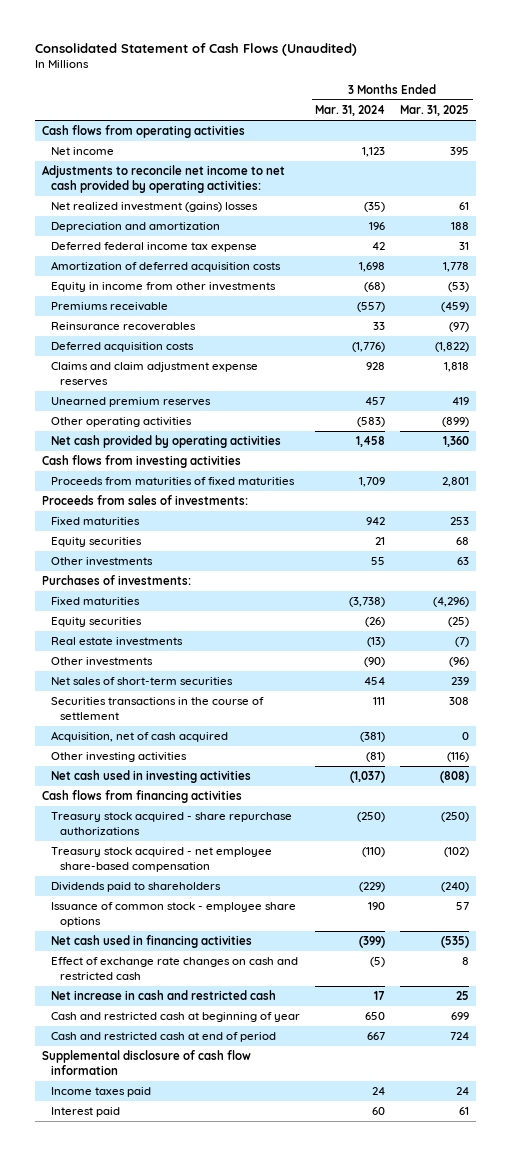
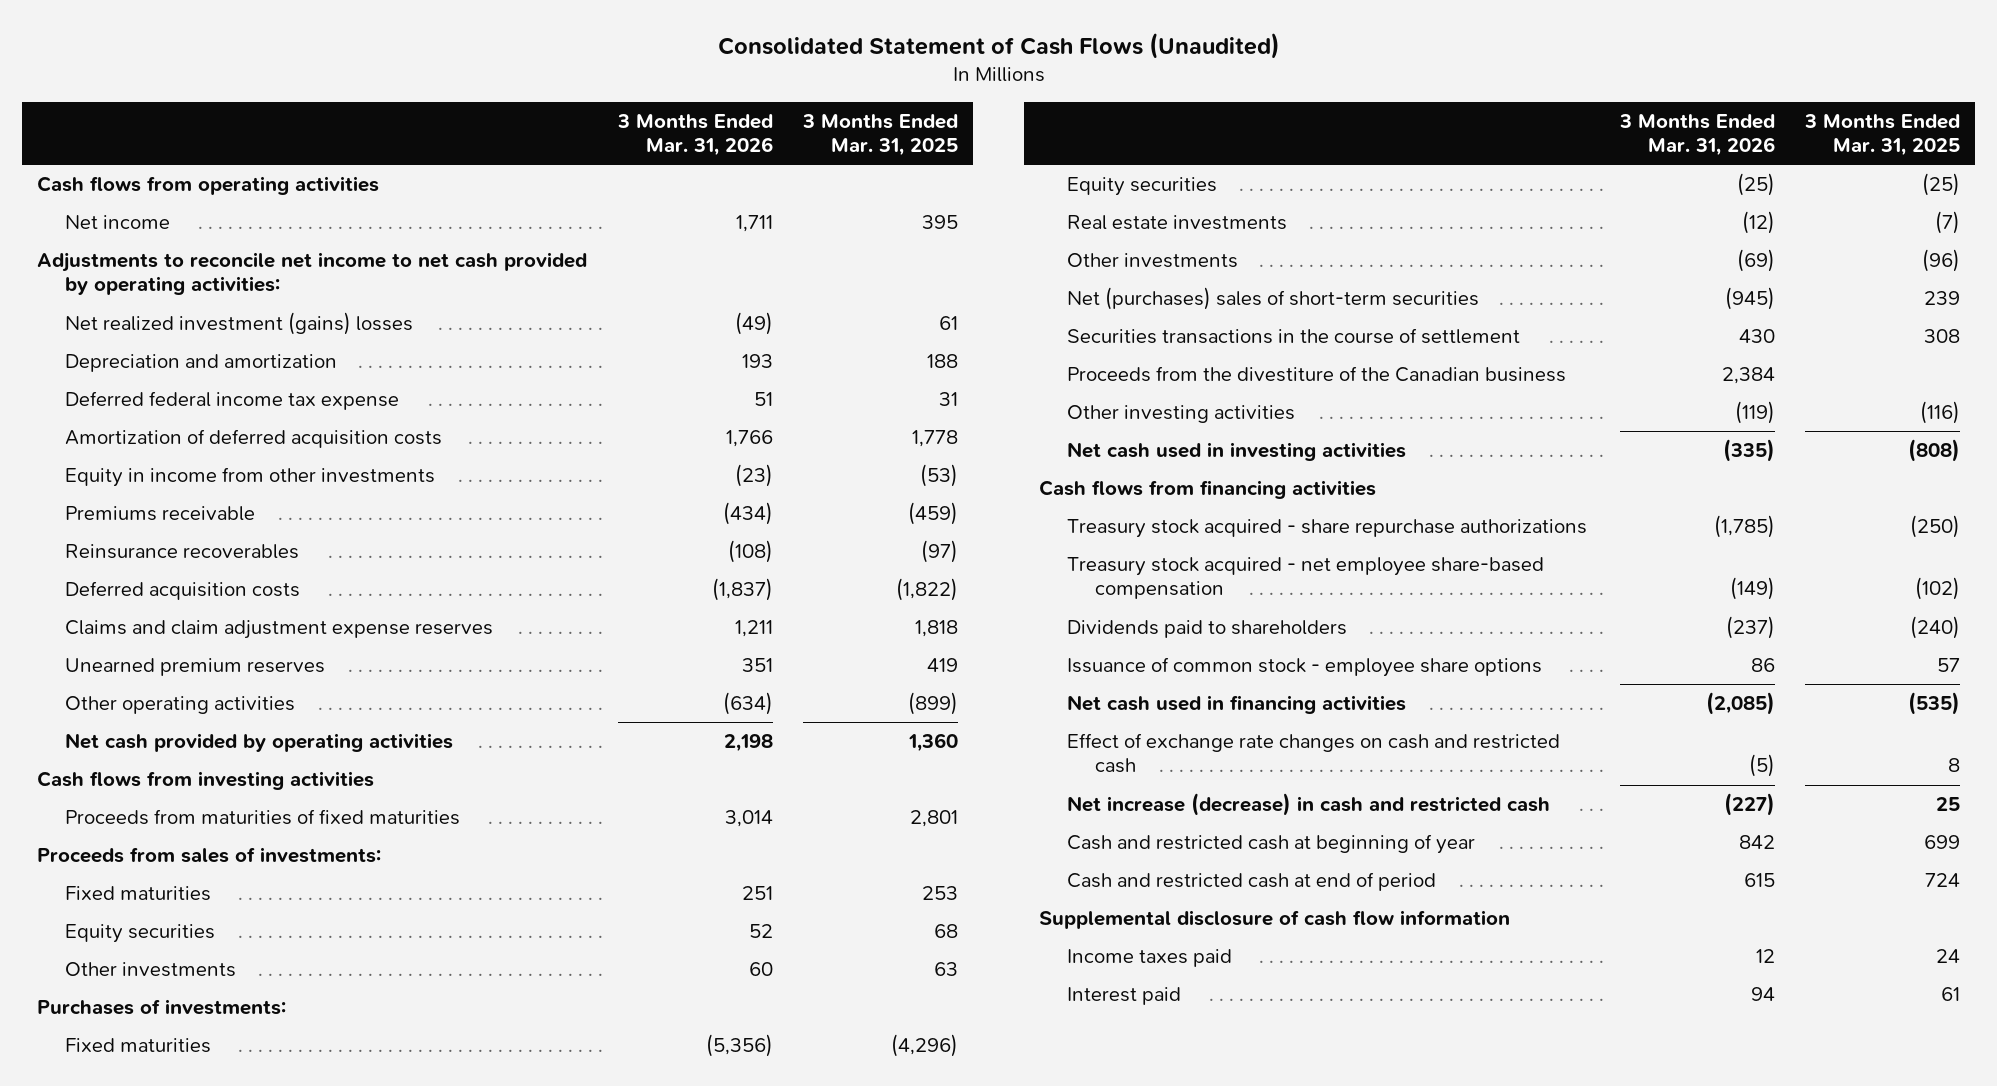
[315,105,386,117] Mar. 31, 2024 -> none
none -> [616,113,773,157] 3 Months Ended Mar. 31, 2026
[51,677,234,686] Net sales of short-term securities -> [1067,287,1480,311] Net (purchases) sales of short-term securities
[51,731,229,743] Acquisition, net of cash acquired -> none
none -> [1067,366,1567,383] Proceeds from the divestiture of the Canadian business
[51,990,277,1001] Net increase in cash and restricted cash -> [1067,793,1551,817] Net increase (decrease) in cash and restricted cash

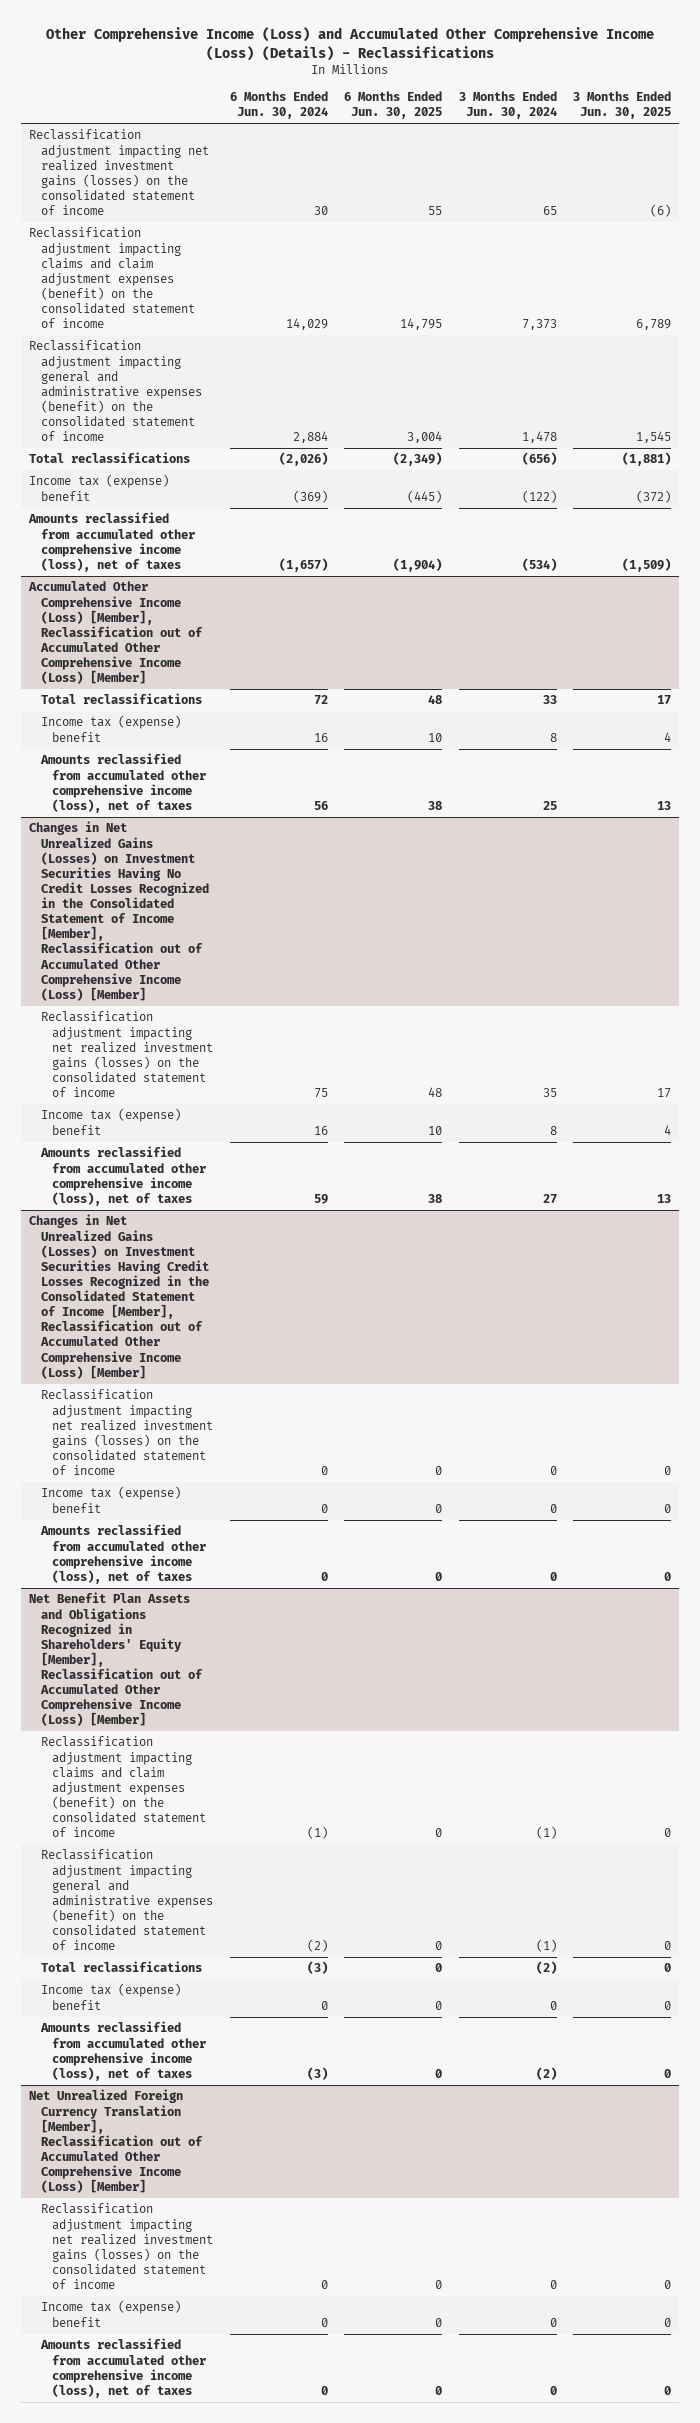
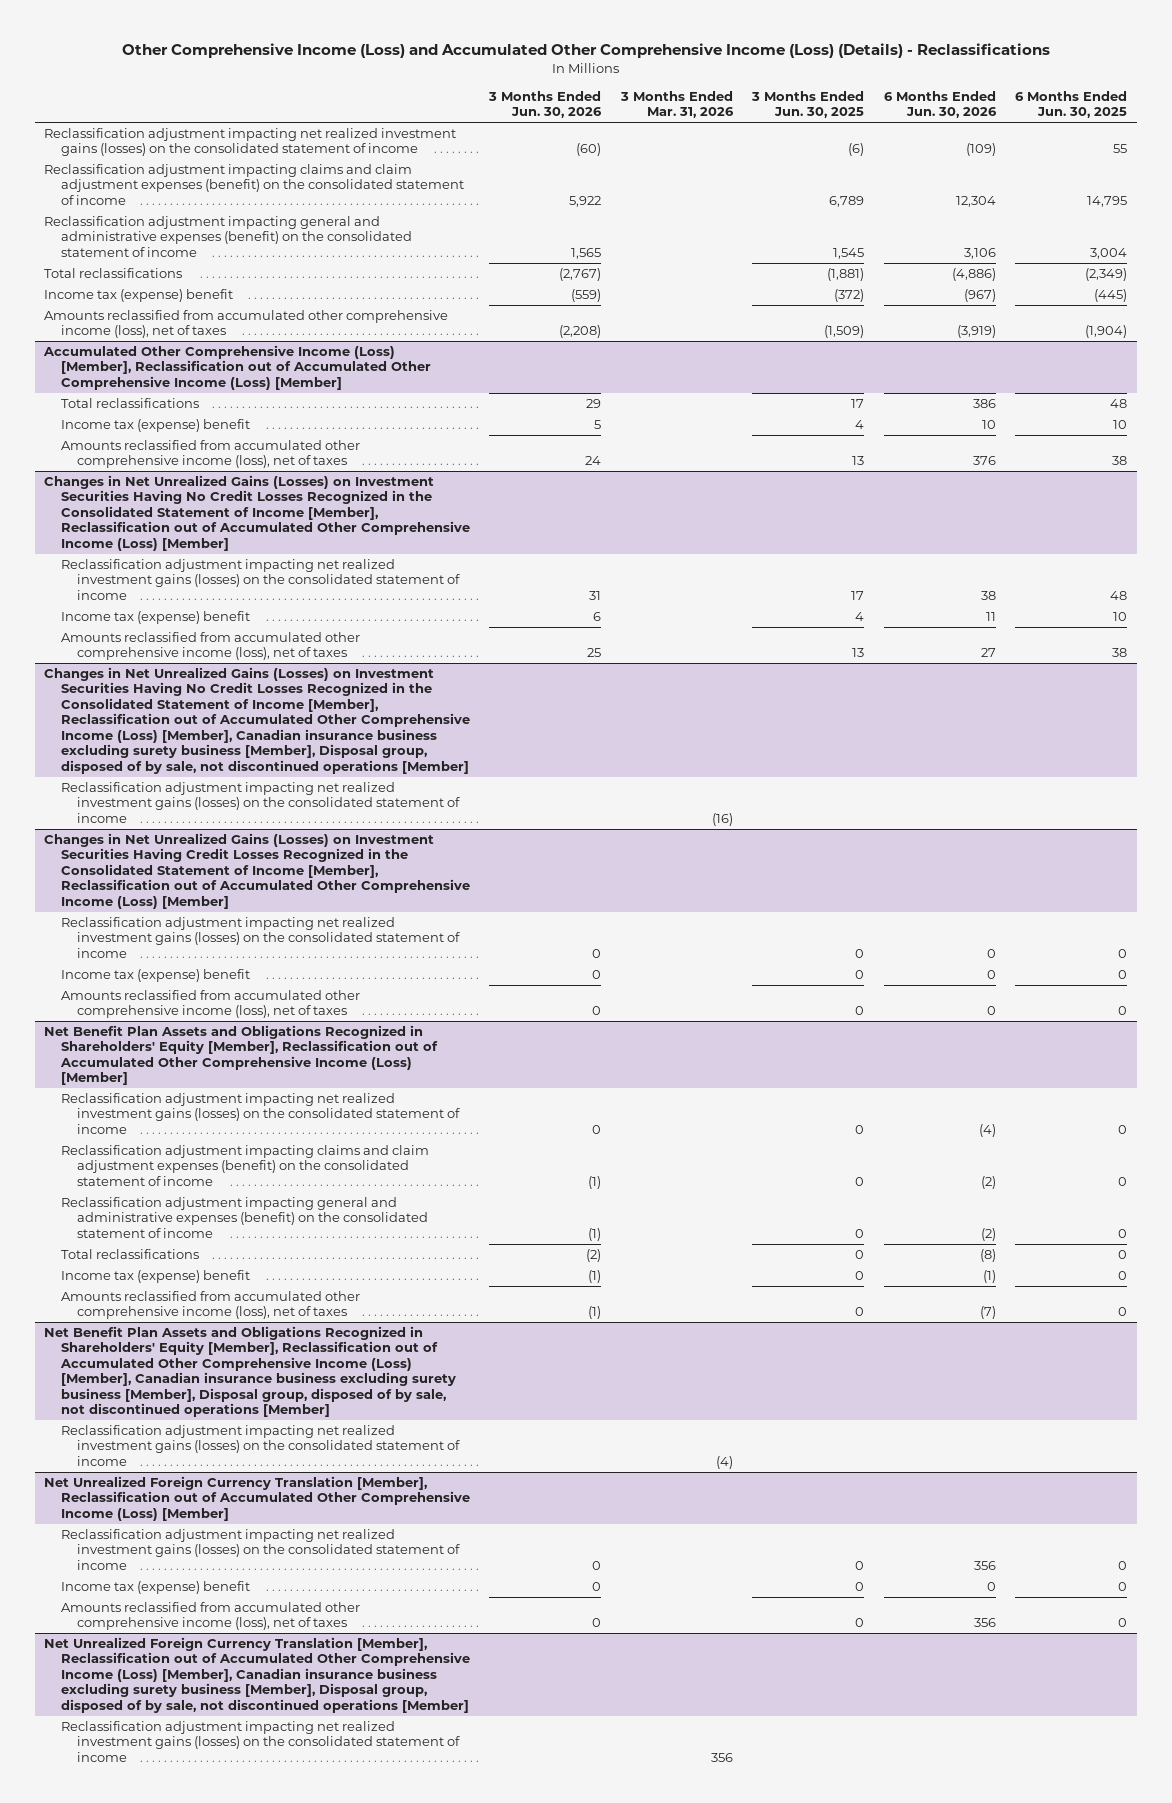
[229,91,328,120] 6 Months Ended Jun. 30, 2024 -> none
[458,91,557,120] 3 Months Ended Jun. 30, 2024 -> none
none -> [488,90,603,119] 3 Months Ended Jun. 30, 2026
none -> [619,90,734,119] 3 Months Ended Mar. 31, 2026
none -> [883,90,997,119] 6 Months Ended Jun. 30, 2026
none -> [44,667,470,774] Changes in Net Unrealized Gains (Losses) on Investment Securities Having No Credit Losses Recognized in the Consolidated Statement of Income [Member], Reclassification out of Accumulated Other Comprehensive Income (Loss) [Member], Canadian insurance business excluding surety business [Member], Disposal group, disposed of by sale, not discontinued operations [Member]
none -> [60,782,460,823] Reclassification adjustment impacting net realized investment gains (losses) on the consolidated statement of income
none -> [60,1093,460,1134] Reclassification adjustment impacting net realized investment gains (losses) on the consolidated statement of income
none -> [44,1326,456,1418] Net Benefit Plan Assets and Obligations Recognized in Shareholders' Equity [Member], Reclassification out of Accumulated Other Comprehensive Income (Loss) [Member], Canadian insurance business excluding surety business [Member], Disposal group, disposed of by sale, not discontinued operations [Member]
none -> [60,1425,460,1466] Reclassification adjustment impacting net realized investment gains (losses) on the consolidated statement of income
none -> [44,1637,470,1713] Net Unrealized Foreign Currency Translation [Member], Reclassification out of Accumulated Other Comprehensive Income (Loss) [Member], Canadian insurance business excluding surety business [Member], Disposal group, disposed of by sale, not discontinued operations [Member]
none -> [60,1721,460,1762] Reclassification adjustment impacting net realized investment gains (losses) on the consolidated statement of income

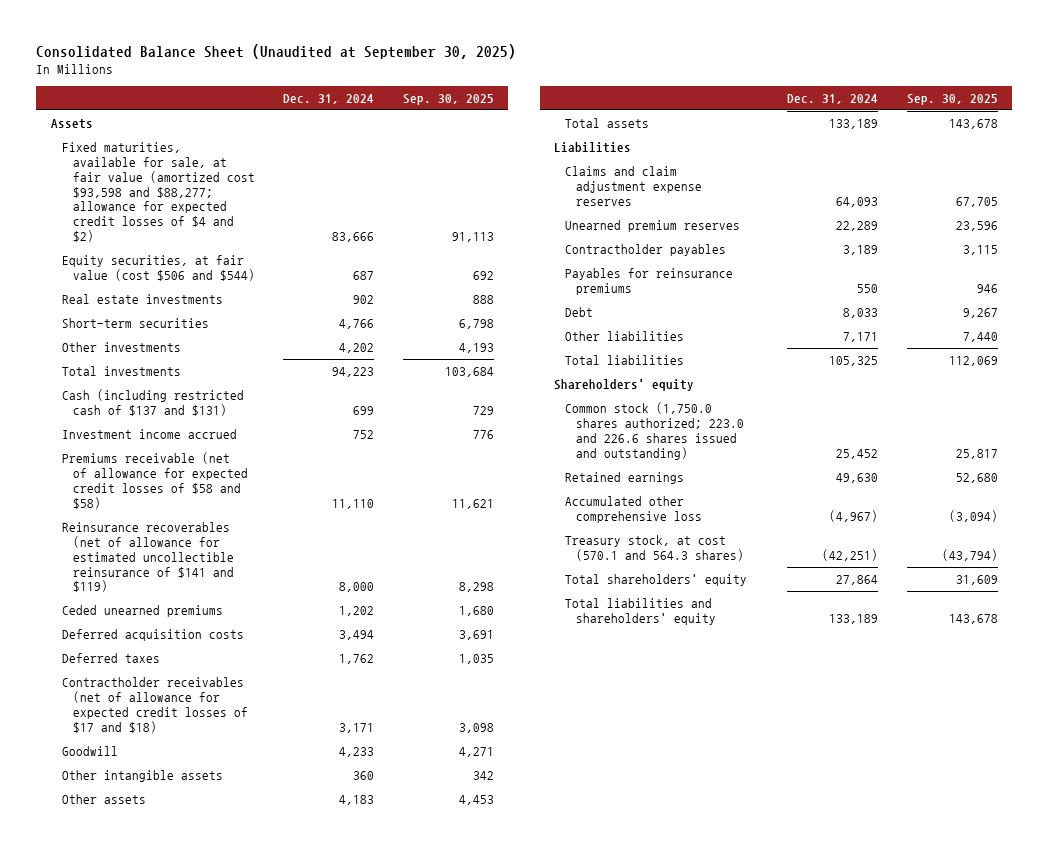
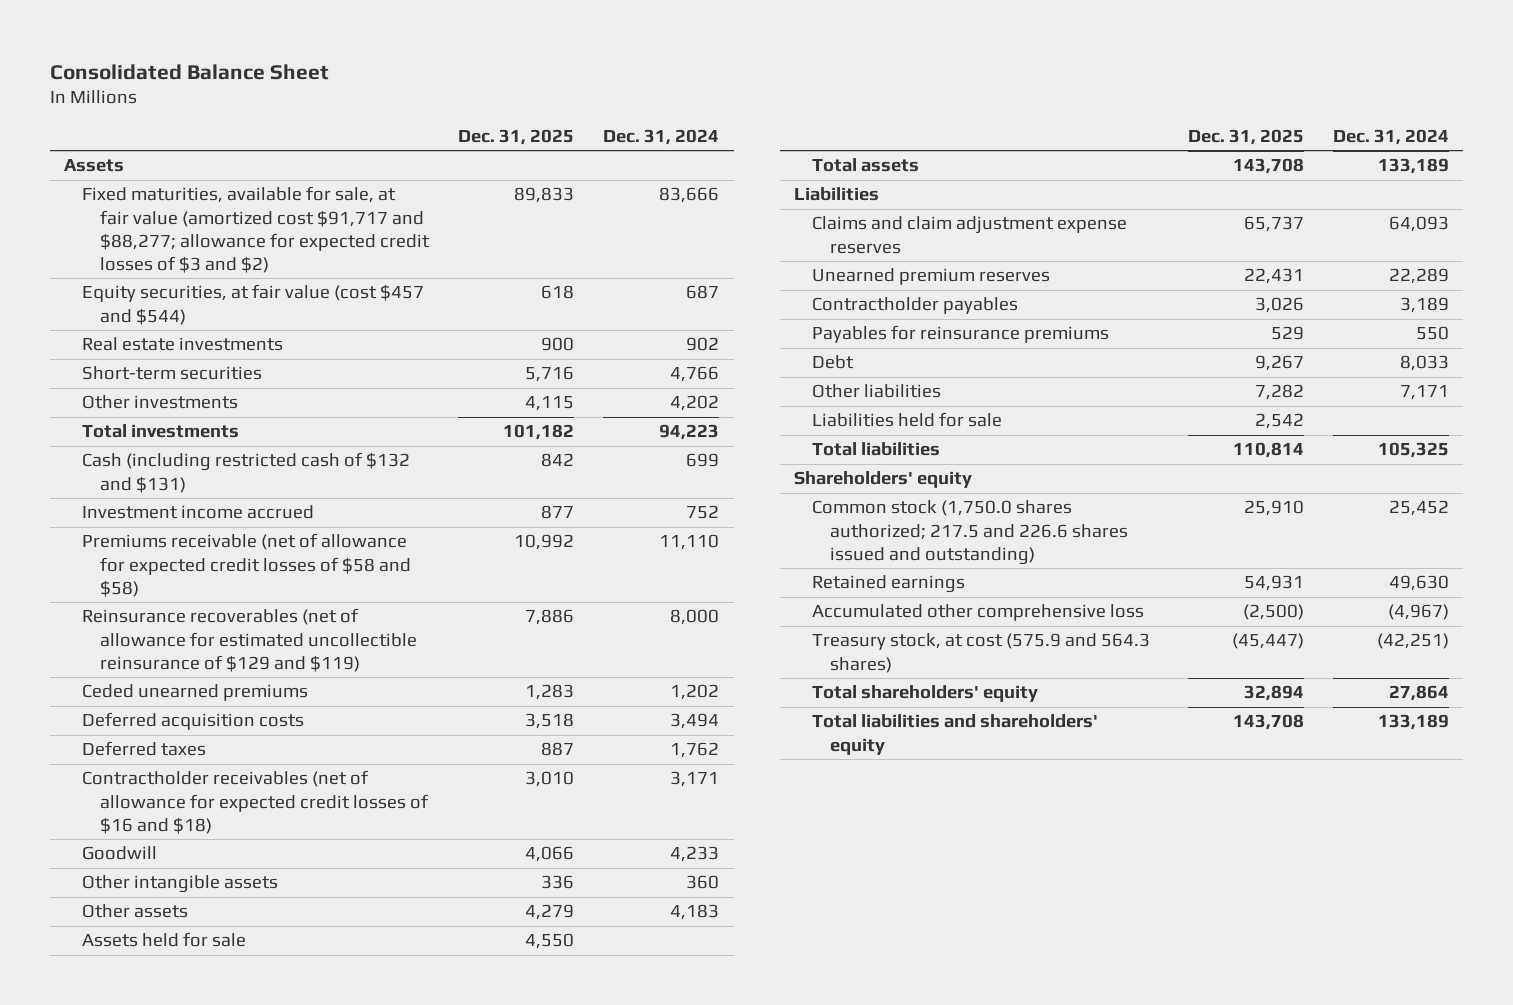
[36,43,517,59] Consolidated Balance Sheet (Unaudited at September 30, 2025) -> [49,63,329,80] Consolidated Balance Sheet
[403,93,495,105] Sep. 30, 2025 -> none
none -> [458,129,575,146] Dec. 31, 2025
[61,142,255,243] Fixed maturities, available for sale, at fair value (amortized cost $93,598 and $88,277; allowance for expected credit losses of $4 and $2) -> [82,186,431,273] Fixed maturities, available for sale, at fair value (amortized cost $91,717 and $88,277; allowance for expected credit losses of $3 and $2)
[61,255,255,281] Equity securities, at fair value (cost $506 and $544) -> [82,284,425,325] Equity securities, at fair value (cost $457 and $544)
[61,389,244,416] Cash (including restricted cash of $137 and $131) -> [82,452,411,493] Cash (including restricted cash of $132 and $131)
[61,522,234,593] Reinsurance recoverables (net of allowance for estimated uncollectible reinsurance of $141 and $119) -> [82,608,418,672] Reinsurance recoverables (net of allowance for estimated uncollectible reinsurance of $129 and $119)
[61,677,248,733] Contractholder receivables (net of allowance for expected credit losses of $17 and $18) -> [82,770,430,834] Contractholder receivables (net of allowance for expected credit losses of $16 and $18)
none -> [82,932,247,948] Assets held for sale
none -> [811,412,1002,428] Liabilities held for sale
[565,402,745,460] Common stock (1,750.0 shares authorized; 223.0 and 226.6 shares issued and outstanding) -> [811,500,1128,565] Common stock (1,750.0 shares authorized; 217.5 and 226.6 shares issued and outstanding)
[565,535,745,561] Treasury stock, at cost (570.1 and 564.3 shares) -> [811,633,1150,673] Treasury stock, at cost (575.9 and 564.3 shares)

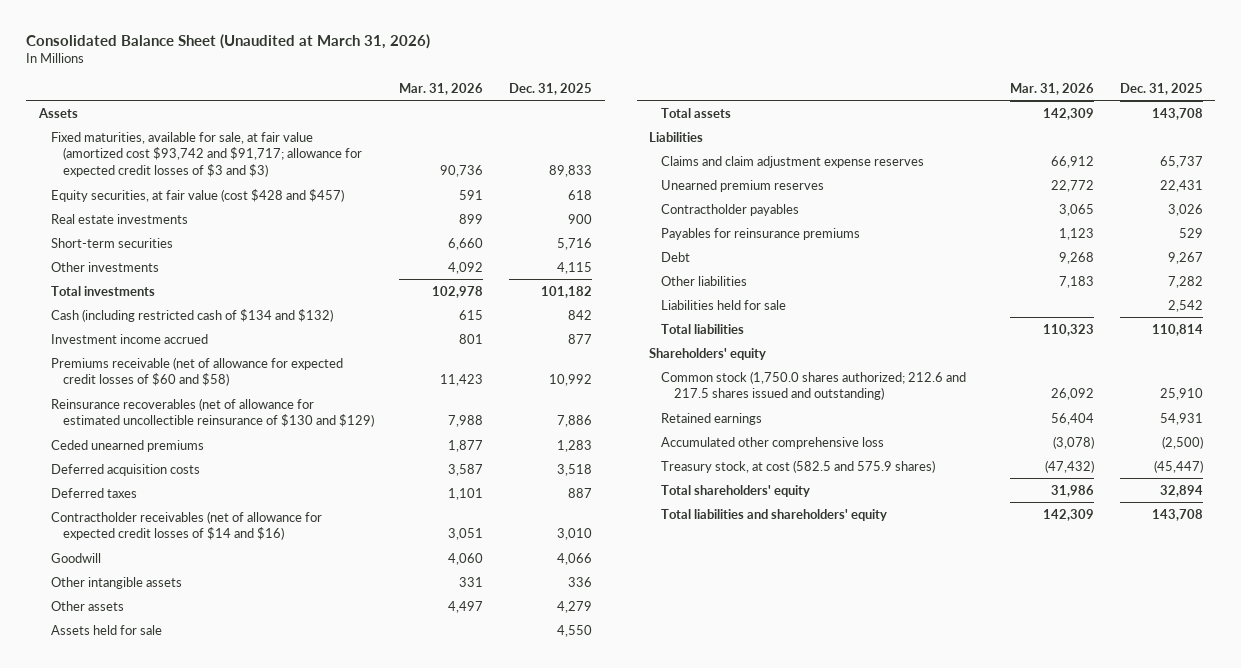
[49,63,329,80] Consolidated Balance Sheet -> [25,33,430,49] Consolidated Balance Sheet (Unaudited at March 31, 2026)
[603,129,720,146] Dec. 31, 2024 -> none
none -> [399,82,484,95] Mar. 31, 2026
[82,186,431,273] Fixed maturities, available for sale, at fair value (amortized cost $91,717 and $88,277; allowance for expected credit losses of $3 and $2) -> [50,131,362,177] Fixed maturities, available for sale, at fair value (amortized cost $93,742 and $91,717; allowance for expected credit losses of $3 and $3)
[82,284,425,325] Equity securities, at fair value (cost $457 and $544) -> [50,188,344,202] Equity securities, at fair value (cost $428 and $457)
[82,452,411,493] Cash (including restricted cash of $132 and $131) -> [50,308,333,322] Cash (including restricted cash of $134 and $132)
[82,533,412,597] Premiums receivable (net of allowance for expected credit losses of $58 and $58) -> [50,356,343,387] Premiums receivable (net of allowance for expected credit losses of $60 and $58)
[82,608,418,672] Reinsurance recoverables (net of allowance for estimated uncollectible reinsurance of $129 and $119) -> [50,397,374,428] Reinsurance recoverables (net of allowance for estimated uncollectible reinsurance of $130 and $129)
[82,770,430,834] Contractholder receivables (net of allowance for expected credit losses of $16 and $18) -> [50,510,322,541] Contractholder receivables (net of allowance for expected credit losses of $14 and $16)
[811,500,1128,565] Common stock (1,750.0 shares authorized; 217.5 and 226.6 shares issued and outstanding) -> [661,370,967,401] Common stock (1,750.0 shares authorized; 212.6 and 217.5 shares issued and outstanding)
[811,633,1150,673] Treasury stock, at cost (575.9 and 564.3 shares) -> [661,459,936,473] Treasury stock, at cost (582.5 and 575.9 shares)

